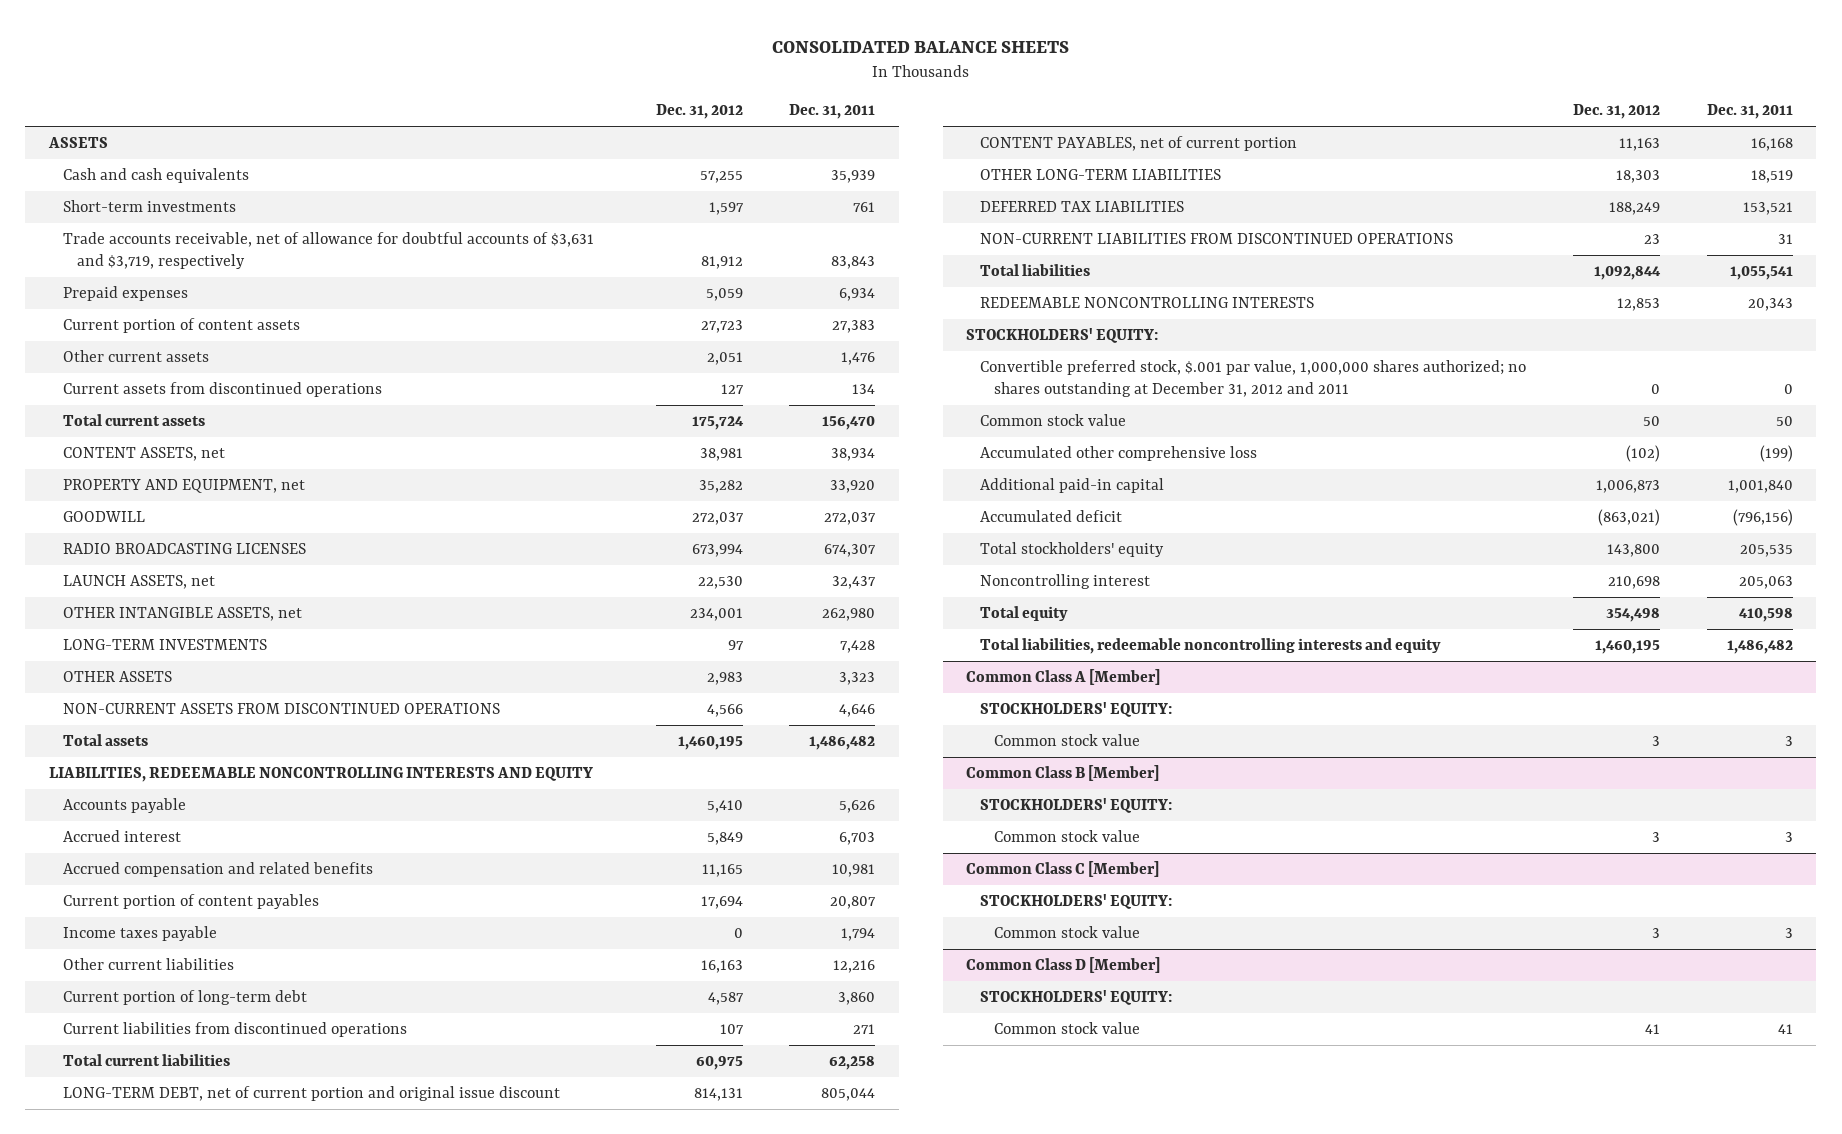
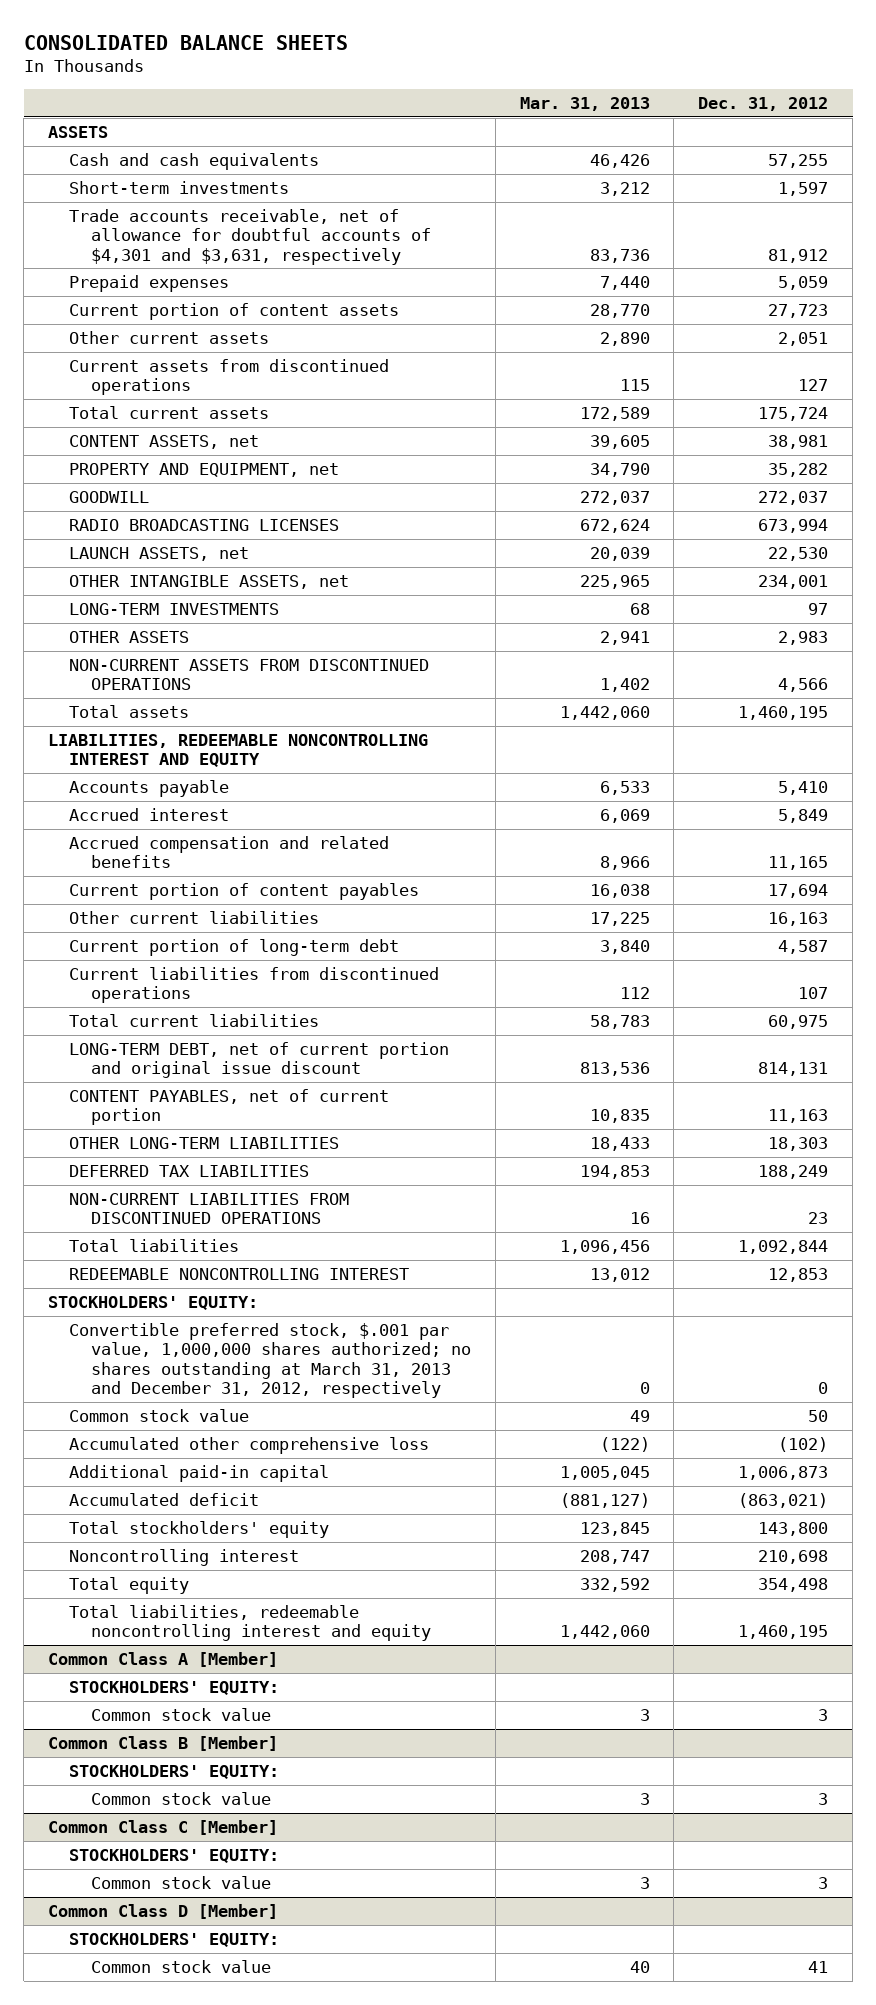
[789,104,876,120] Dec. 31, 2011 -> none
none -> [519,97,650,112] Mar. 31, 2013
[62,232,594,269] Trade accounts receivable, net of allowance for doubtful accounts of $3,631 and $3,719, respectively -> [69,208,431,265] Trade accounts receivable, net of allowance for doubtful accounts of $4,301 and $3,631, respectively
[48,767,593,783] LIABILITIES, REDEEMABLE NONCONTROLLING INTERESTS AND EQUITY -> [48,733,429,768] LIABILITIES, REDEEMABLE NONCONTROLLING INTEREST AND EQUITY
[62,926,217,942] Income taxes payable -> none
[980,297,1315,309] REDEEMABLE NONCONTROLLING INTERESTS -> [69,1267,410,1280] REDEEMABLE NONCONTROLLING INTEREST
[980,360,1527,397] Convertible preferred stock, $.001 par value, 1,000,000 shares authorized; no shares outstanding at December 31, 2012 and 2011 -> [69,1322,471,1399] Convertible preferred stock, $.001 par value, 1,000,000 shares authorized; no shares outstanding at March 31, 2013 and December 31, 2012, respectively
[980,638,1442,655] Total liabilities, redeemable noncontrolling interests and equity -> [69,1604,431,1642] Total liabilities, redeemable noncontrolling interest and equity

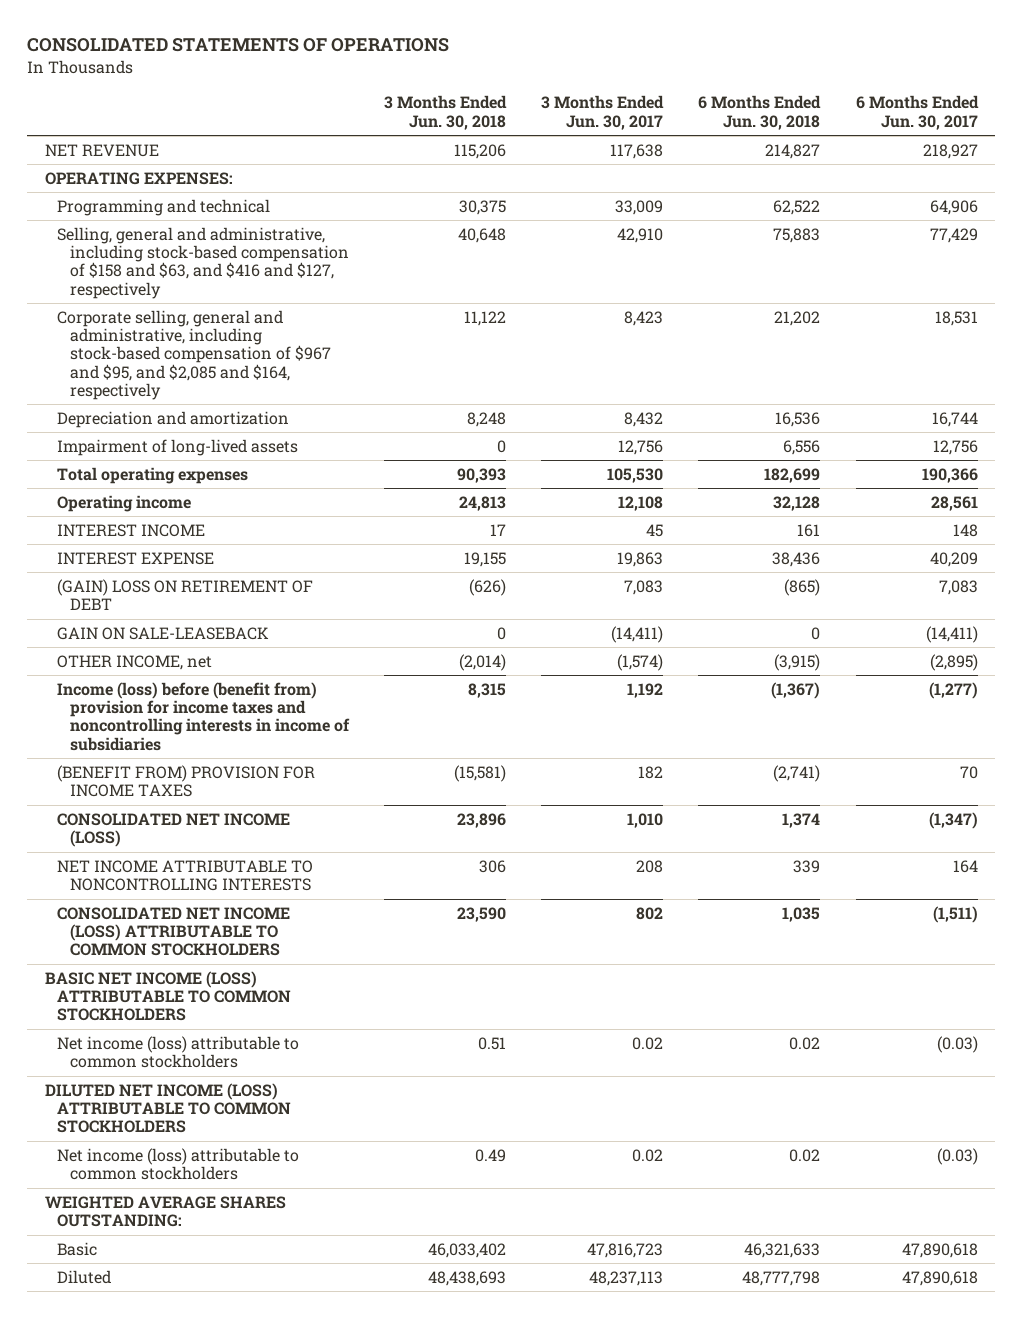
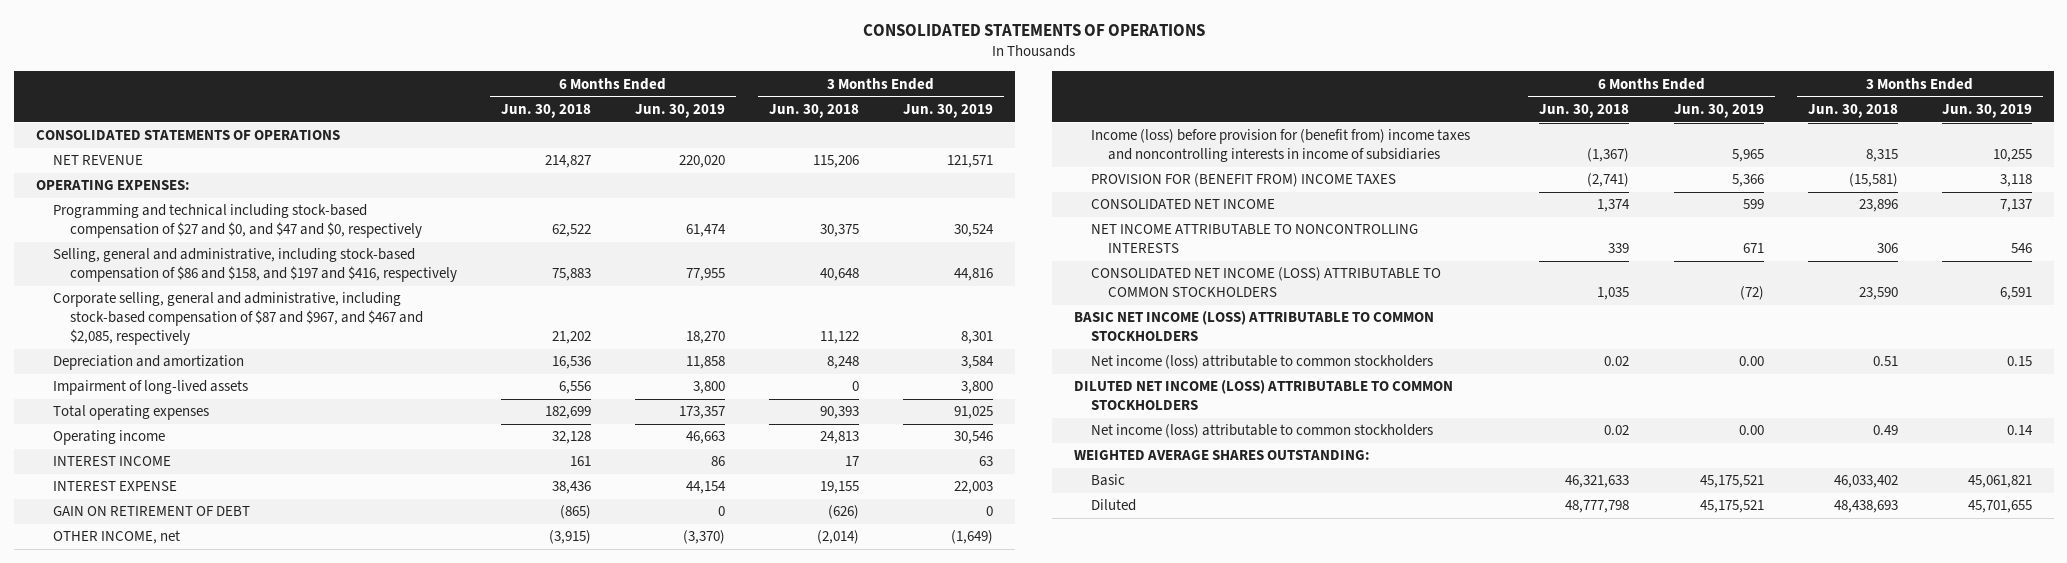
[541,95,665,130] 3 Months Ended Jun. 30, 2017 -> none
[855,95,979,130] 6 Months Ended Jun. 30, 2017 -> none
none -> [634,103,725,118] Jun. 30, 2019
none -> [903,103,994,118] Jun. 30, 2019
none -> [35,130,340,141] CONSOLIDATED STATEMENTS OF OPERATIONS
[57,198,271,216] Programming and technical -> [52,204,422,239] Programming and technical including stock-based compensation of $27 and $0, and $47 and $0, respectively
[57,226,349,299] Selling, general and administrative, including stock-based compensation of $158 and $63, and $416 and $127, respectively -> [52,248,457,283] Selling, general and administrative, including stock-based compensation of $86 and $158, and $197 and $416, respectively
[57,309,331,400] Corporate selling, general and administrative, including stock-based compensation of $967 and $95, and $2,085 and $164, respectively -> [52,292,423,346] Corporate selling, general and administrative, including stock-based compensation of $87 and $967, and $467 and $2,085, respectively
[57,626,270,640] GAIN ON SALE-LEASEBACK -> none
[57,578,314,611] (GAIN) LOSS ON RETIREMENT OF DEBT -> [52,506,250,517] GAIN ON RETIREMENT OF DEBT
[57,681,350,751] Income (loss) before (benefit from) provision for income taxes and noncontrolling interests in income of subsidiaries -> [1091,129,1471,163] Income (loss) before provision for (benefit from) income taxes and noncontrolling interests in income of subsidiaries
[57,764,316,798] (BENEFIT FROM) PROVISION FOR INCOME TAXES -> [1091,173,1397,188] PROVISION FOR (BENEFIT FROM) INCOME TAXES
[57,812,291,848] CONSOLIDATED NET INCOME (LOSS) -> [1091,199,1276,210] CONSOLIDATED NET INCOME

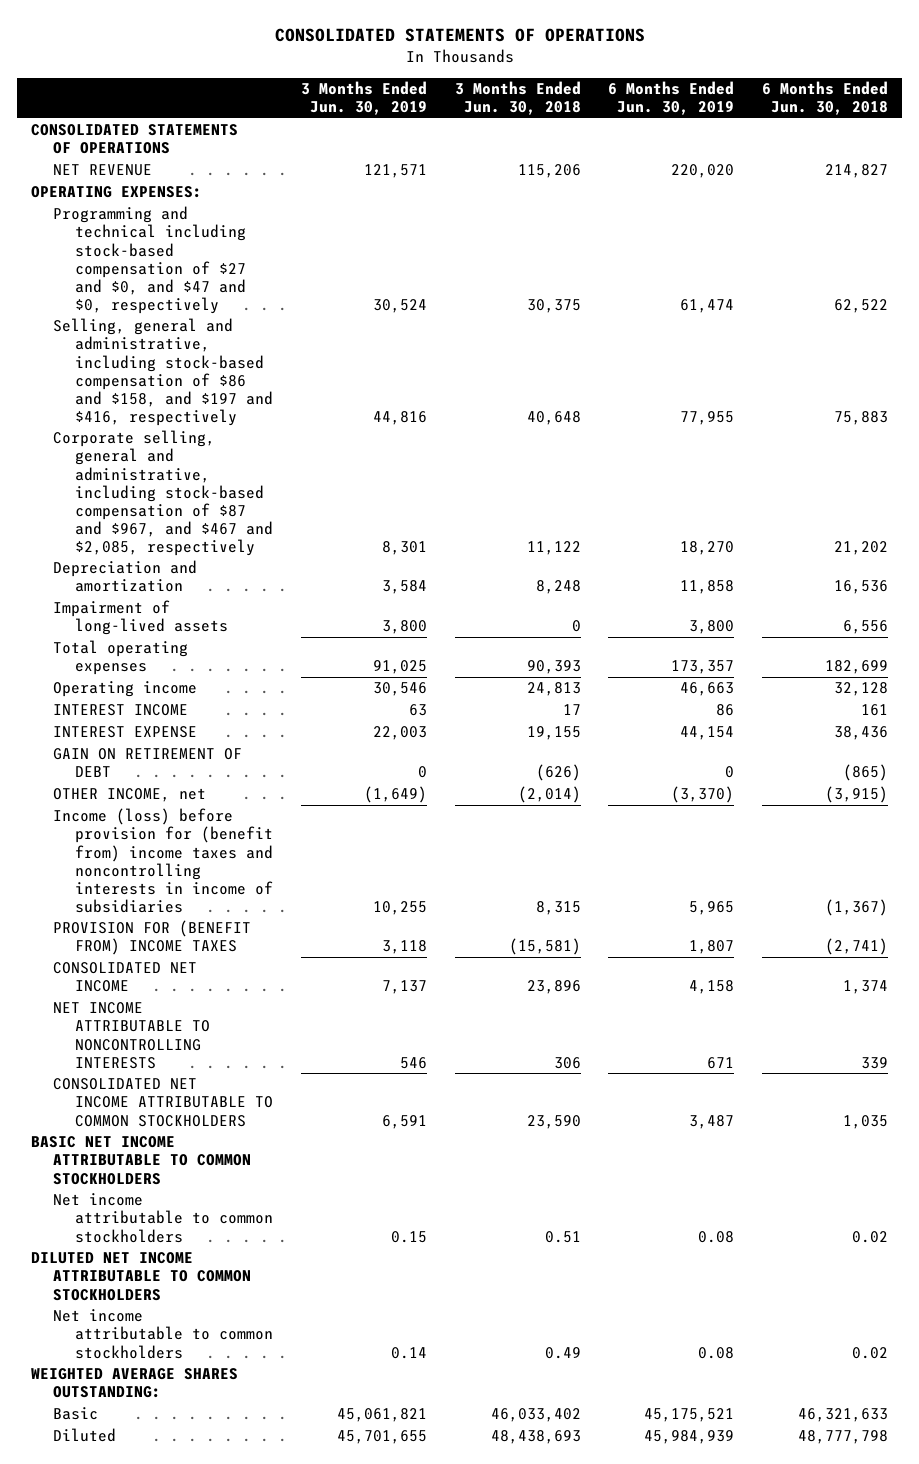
[1731,174,1764,188] 5,366 -> [689,940,735,955] 1,807
[1742,199,1764,210] 599 -> [689,980,735,995] 4,158
[1091,267,1442,298] CONSOLIDATED NET INCOME (LOSS) ATTRIBUTABLE TO COMMON STOCKHOLDERS -> [53,1078,274,1127] CONSOLIDATED NET INCOME ATTRIBUTABLE TO COMMON STOCKHOLDERS
[1739,286,1764,301] (72) -> [689,1114,735,1129] 3,487
[1074,311,1435,342] BASIC NET INCOME (LOSS) ATTRIBUTABLE TO COMMON STOCKHOLDERS -> [31,1136,252,1185] BASIC NET INCOME ATTRIBUTABLE TO COMMON STOCKHOLDERS
[1091,355,1434,370] Net income (loss) attributable to common stockholders -> [53,1193,274,1243] Net income attributable to common stockholders
[1738,356,1764,367] 0.00 -> [698,1230,735,1243] 0.08
[1074,380,1454,411] DILUTED NET INCOME (LOSS) ATTRIBUTABLE TO COMMON STOCKHOLDERS -> [31,1252,252,1301] DILUTED NET INCOME ATTRIBUTABLE TO COMMON STOCKHOLDERS
[1091,424,1434,439] Net income (loss) attributable to common stockholders -> [53,1309,274,1359] Net income attributable to common stockholders
[1738,425,1764,436] 0.00 -> [698,1346,735,1359] 0.08
[1699,500,1764,514] 45,175,521 -> [644,1430,735,1445] 45,984,939

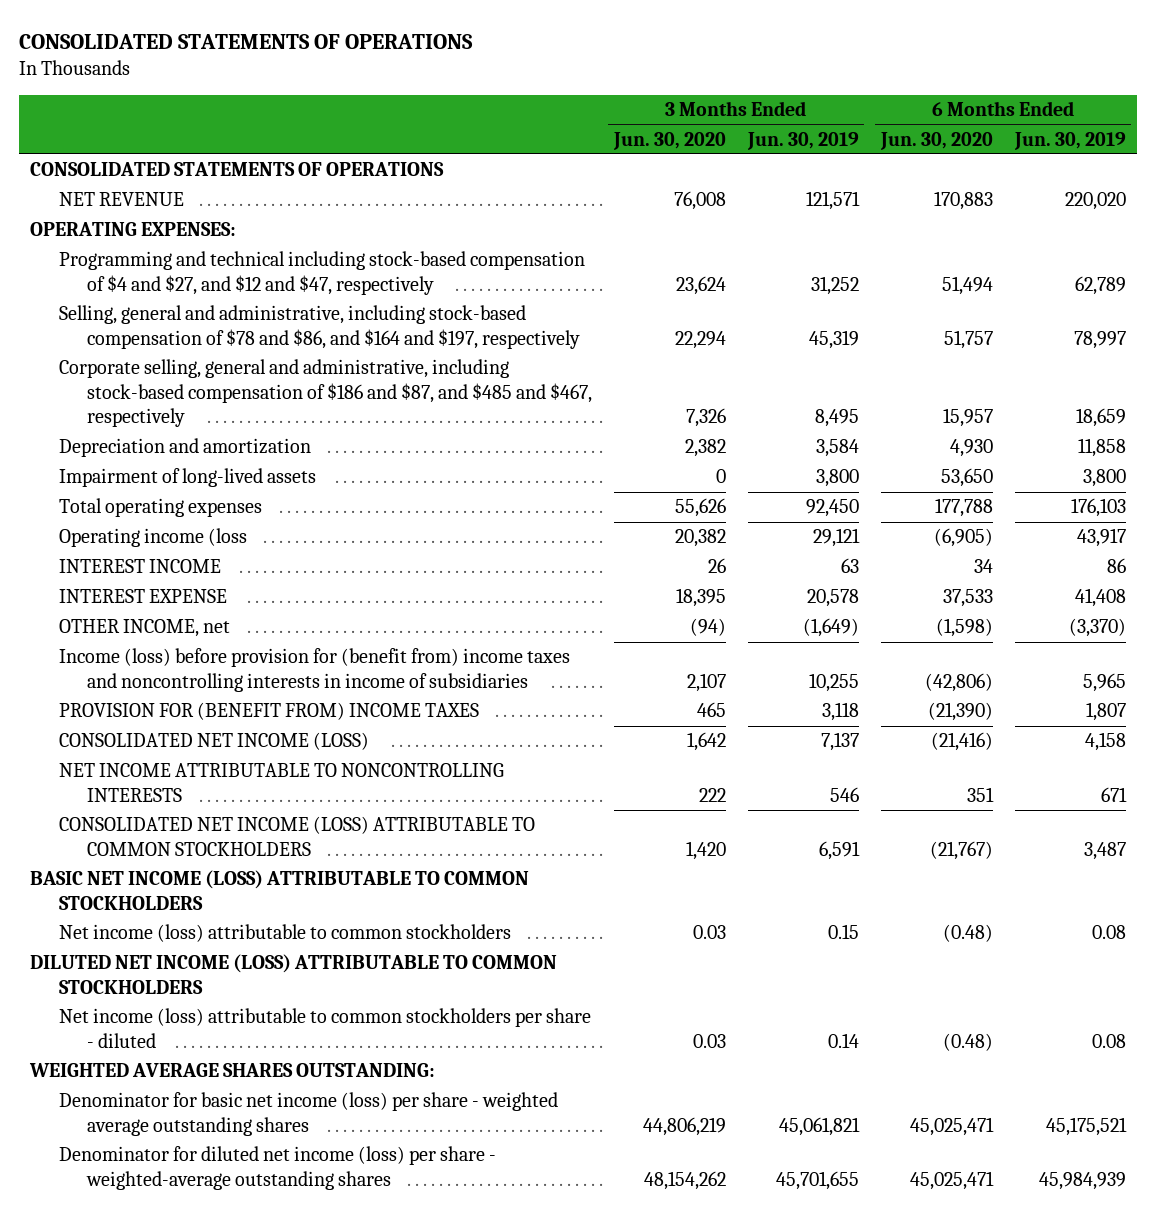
[454,80,581,116] 3 Months Ended Jun. 30, 2018 -> none
[761,80,888,116] 6 Months Ended Jun. 30, 2018 -> none
none -> [612,131,726,150] Jun. 30, 2020
none -> [879,131,993,150] Jun. 30, 2020
[53,206,247,314] Programming and technical including stock-based compensation of $27 and $0, and $47 and $0, respectively -> [58,251,585,295] Programming and technical including stock-based compensation of $4 and $27, and $12 and $47, respectively
[372,298,427,313] 30,524 -> [810,275,859,295] 31,252
[680,298,735,313] 61,474 -> [1074,275,1126,295] 62,789
[53,318,274,426] Selling, general and administrative, including stock-based compensation of $86 and $158, and $197 and $416, respectively -> [58,305,580,349] Selling, general and administrative, including stock-based compensation of $78 and $86, and $164 and $197, respectively
[372,410,427,425] 44,816 -> [808,329,859,349] 45,319
[680,410,735,425] 77,955 -> [1073,330,1126,349] 78,997
[53,430,274,556] Corporate selling, general and administrative, including stock-based compensation of $87 and $967, and $467 and $2,085, respectively -> [58,359,592,428] Corporate selling, general and administrative, including stock-based compensation of $186 and $87, and $485 and $467, respectively
[381,540,427,555] 8,301 -> [814,409,859,428] 8,495
[680,540,735,555] 18,270 -> [1075,408,1126,428] 18,659
[372,660,427,675] 91,025 -> [805,499,859,518] 92,450
[671,660,735,675] 173,357 -> [1070,498,1126,518] 176,103
[53,681,198,698] Operating income -> [58,528,247,548] Operating income (loss
[372,682,427,697] 30,546 -> [812,528,860,548] 29,121
[680,682,735,697] 46,663 -> [1076,528,1126,548] 43,917
[53,748,243,778] GAIN ON RETIREMENT OF DEBT -> none
[372,726,427,741] 22,003 -> [806,589,859,608] 20,578
[680,726,735,741] 44,154 -> [1074,588,1126,608] 41,408
[53,962,198,993] CONSOLIDATED NET INCOME -> [58,732,369,751] CONSOLIDATED NET INCOME (LOSS)
[53,1078,274,1127] CONSOLIDATED NET INCOME ATTRIBUTABLE TO COMMON STOCKHOLDERS -> [58,816,535,856] CONSOLIDATED NET INCOME (LOSS) ATTRIBUTABLE TO COMMON STOCKHOLDERS
[31,1136,252,1185] BASIC NET INCOME ATTRIBUTABLE TO COMMON STOCKHOLDERS -> [30,870,530,910] BASIC NET INCOME (LOSS) ATTRIBUTABLE TO COMMON STOCKHOLDERS
[53,1193,274,1243] Net income attributable to common stockholders -> [58,924,511,943] Net income (loss) attributable to common stockholders
[31,1252,252,1301] DILUTED NET INCOME ATTRIBUTABLE TO COMMON STOCKHOLDERS -> [30,954,558,994] DILUTED NET INCOME (LOSS) ATTRIBUTABLE TO COMMON STOCKHOLDERS
[53,1309,274,1359] Net income attributable to common stockholders -> [58,1008,591,1048] Net income (loss) attributable to common stockholders per share - diluted
[53,1407,99,1421] Basic -> [58,1092,558,1136] Denominator for basic net income (loss) per share - weighted average outstanding shares
[53,1428,117,1443] Diluted -> [58,1146,496,1190] Denominator for diluted net income (loss) per share - weighted-average outstanding shares

